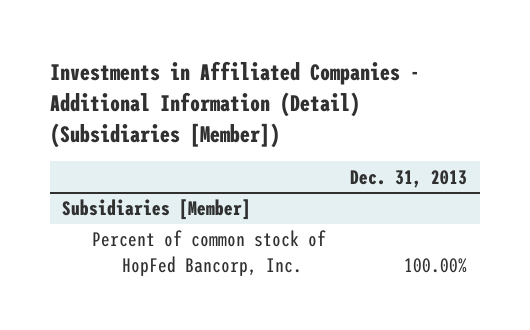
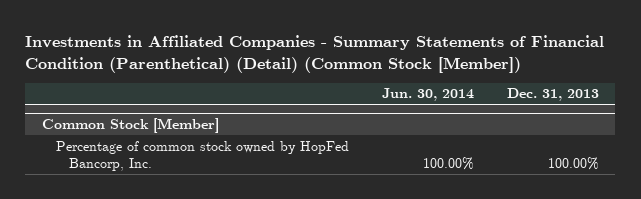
[49,61,420,148] Investments in Affiliated Companies - Additional Information (Detail) (Subsidiaries [Member]) -> [25,35,605,73] Investments in Affiliated Companies - Summary Statements of Financial Condition (Parenthetical) (Detail) (Common Stock [Member])
none -> [381,88,474,102] Jun. 30, 2014
[62,199,252,221] Subsidiaries [Member] -> none
none -> [42,118,220,134] Common Stock [Member]
[92,230,327,276] Percent of common stock of HopFed Bancorp, Inc. -> [55,140,349,171] Percentage of common stock owned by HopFed Bancorp, Inc.

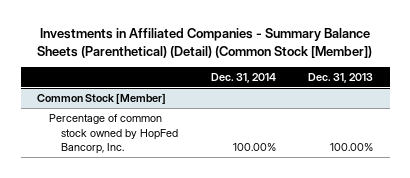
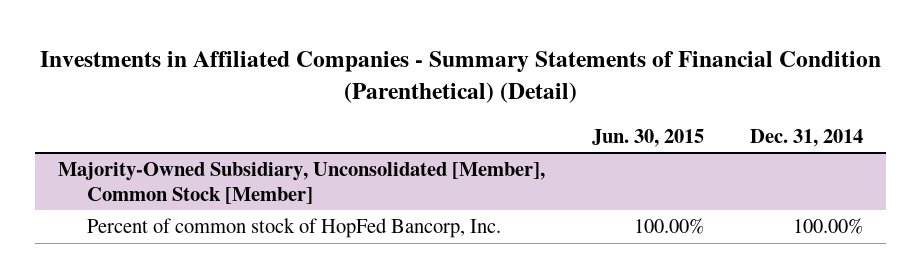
[37,28,373,58] Investments in Affiliated Companies - Summary Balance Sheets (Parenthetical) (Detail) (Common Stock [Member]) -> [39,51,881,103] Investments in Affiliated Companies - Summary Statements of Financial Condition (Parenthetical) (Detail)
[308,72,374,83] Dec. 31, 2013 -> none
none -> [591,128,704,147] Jun. 30, 2015
[37,93,167,105] Common Stock [Member] -> none
none -> [58,162,546,204] Majority-Owned Subsidiary, Unconsolidated [Member], Common Stock [Member]
[49,114,179,155] Percentage of common stock owned by HopFed Bancorp, Inc. -> [87,218,502,239] Percent of common stock of HopFed Bancorp, Inc.

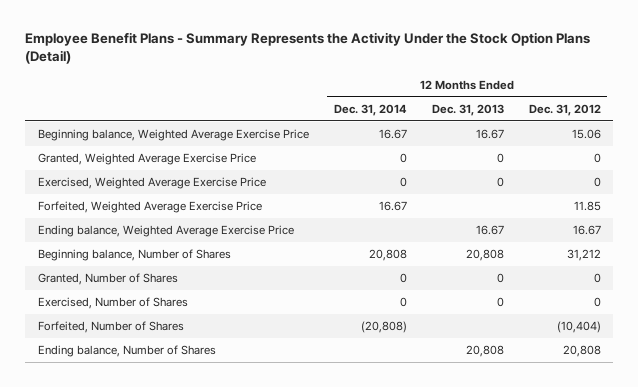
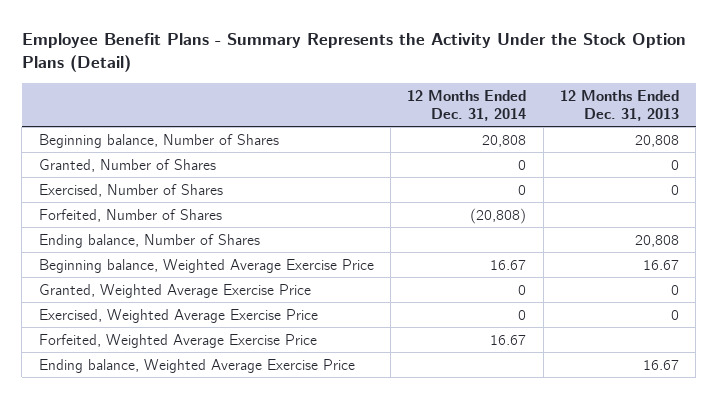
[528,103,601,116] Dec. 31, 2012 -> none
[37,129,309,142] Beginning balance, Weighted Average Exercise Price -> [38,258,374,273] Beginning balance, Weighted Average Exercise Price
[37,153,256,166] Granted, Weighted Average Exercise Price -> [38,283,311,298] Granted, Weighted Average Exercise Price
[37,177,266,190] Exercised, Weighted Average Exercise Price -> [38,308,318,323] Exercised, Weighted Average Exercise Price
[37,201,262,214] Forfeited, Weighted Average Exercise Price -> [38,333,317,348] Forfeited, Weighted Average Exercise Price
[37,225,294,238] Ending balance, Weighted Average Exercise Price -> [38,358,355,373] Ending balance, Weighted Average Exercise Price

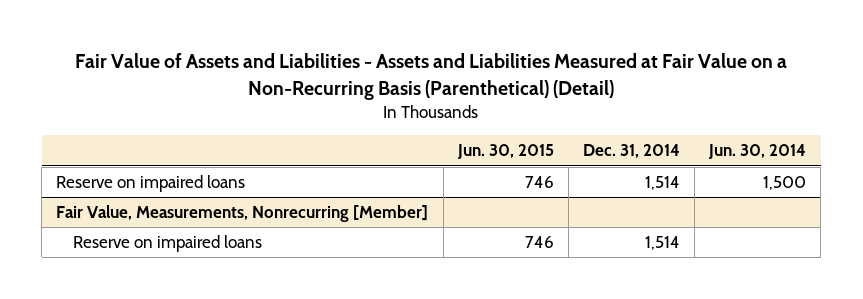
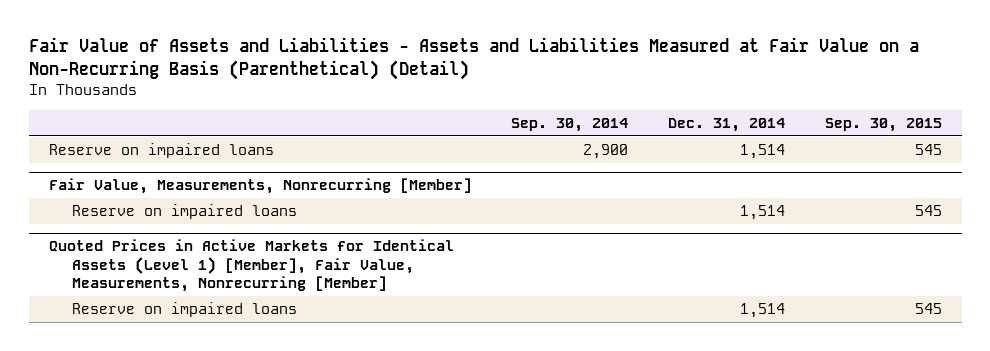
[456,144,554,160] Jun. 30, 2015 -> none
[708,144,807,160] Jun. 30, 2014 -> none
none -> [511,118,629,133] Sep. 30, 2014
none -> [824,118,942,133] Sep. 30, 2015
none -> [48,239,454,293] Quoted Prices in Active Markets for Identical Assets (Level 1) [Member], Fair Value, Measurements, Nonrecurring [Member]
none -> [71,302,297,318] Reserve on impaired loans

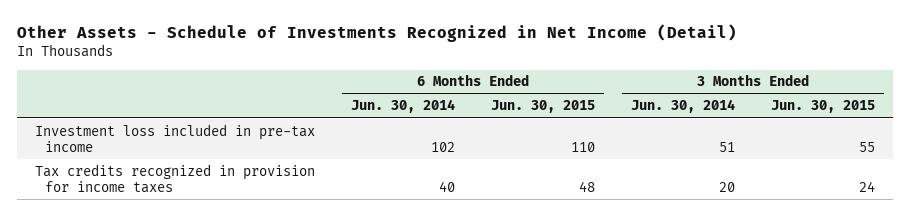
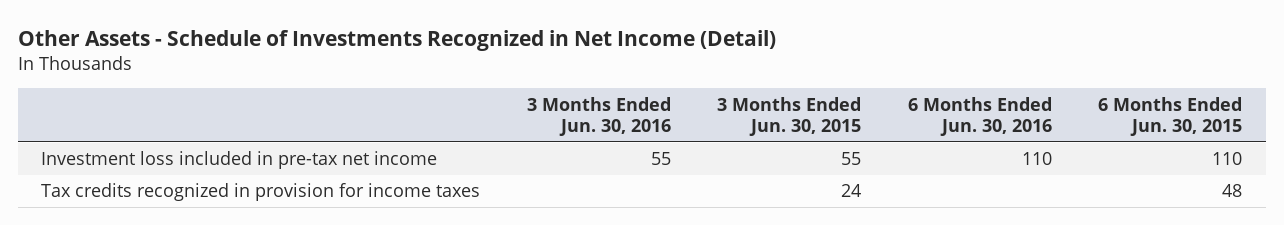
[350,99,455,114] Jun. 30, 2014 -> none
[631,99,736,114] Jun. 30, 2014 -> none
none -> [526,96,671,136] 3 Months Ended Jun. 30, 2016
none -> [907,96,1052,136] 6 Months Ended Jun. 30, 2016
[34,123,315,152] Investment loss included in pre-tax income -> [41,151,438,170] Investment loss included in pre-tax net income

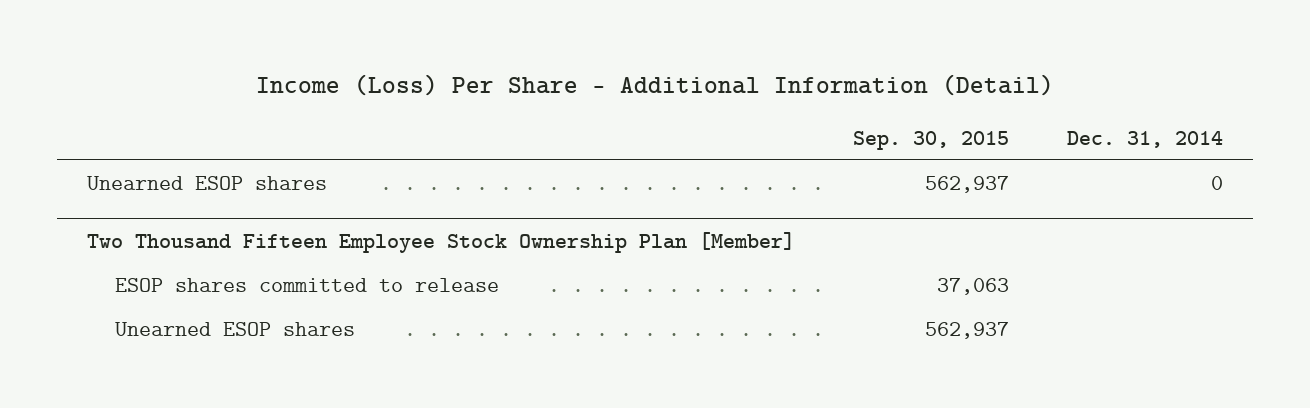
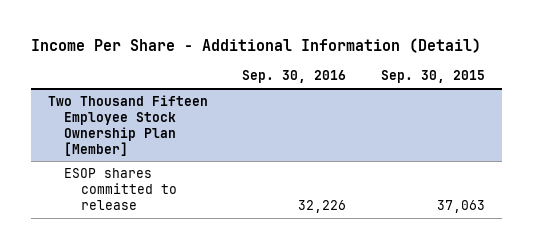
[255,73,1054,96] Income (Loss) Per Share - Additional Information (Detail) -> [31,37,482,53] Income Per Share - Additional Information (Detail)
[1067,130,1224,148] Dec. 31, 2014 -> none
none -> [242,70,347,84] Sep. 30, 2016
[86,176,327,191] Unearned ESOP shares -> none
[114,322,355,337] Unearned ESOP shares -> none

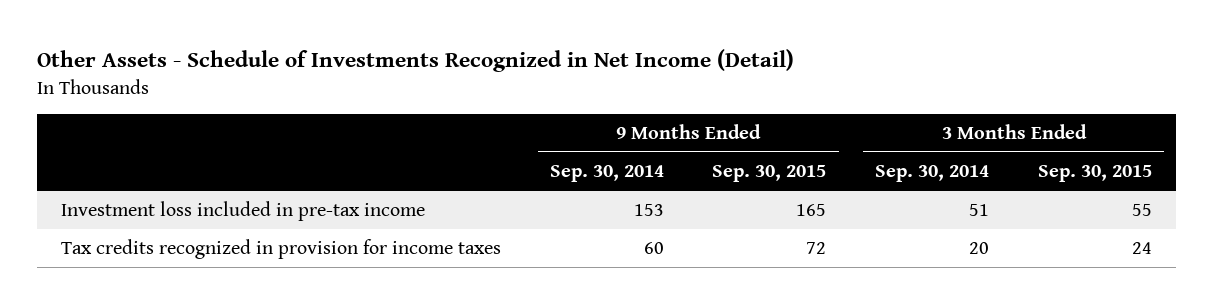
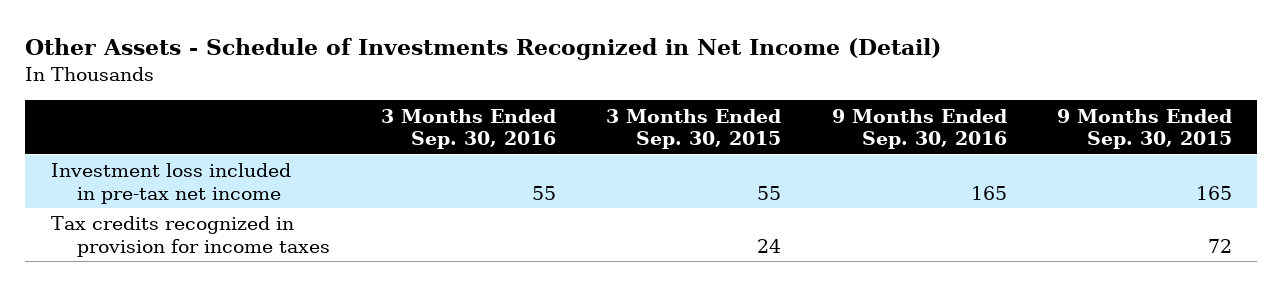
[549,165,664,183] Sep. 30, 2014 -> none
[875,165,990,183] Sep. 30, 2014 -> none
none -> [380,108,556,150] 3 Months Ended Sep. 30, 2016
none -> [831,108,1007,150] 9 Months Ended Sep. 30, 2016
[61,201,426,222] Investment loss included in pre-tax income -> [50,163,291,204] Investment loss included in pre-tax net income

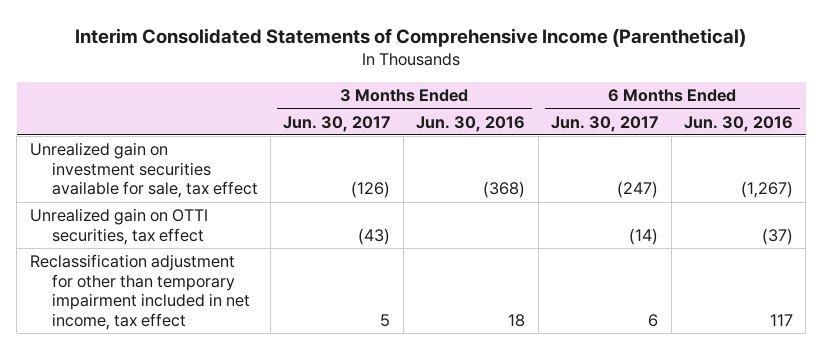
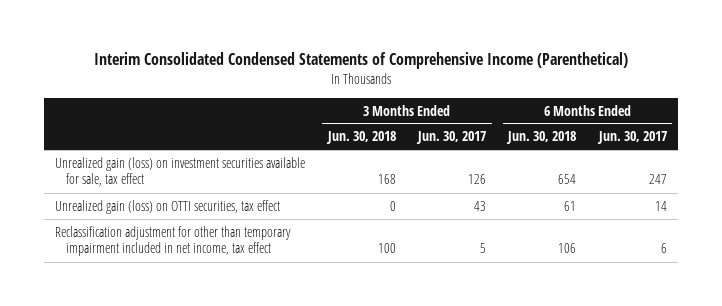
[75,27,747,47] Interim Consolidated Statements of Comprehensive Income (Parenthetical) -> [93,52,628,70] Interim Consolidated Condensed Statements of Comprehensive Income (Parenthetical)
[416,115,526,132] Jun. 30, 2016 -> none
[684,115,794,132] Jun. 30, 2016 -> none
none -> [325,131,396,145] Jun. 30, 2018
none -> [506,131,577,145] Jun. 30, 2018
[29,142,258,199] Unrealized gain on investment securities available for sale, tax effect -> [55,156,306,187] Unrealized gain (loss) on investment securities available for sale, tax effect
[351,181,391,199] (126) -> [467,174,486,185] 126
[617,181,659,199] (247) -> [648,174,667,185] 247
[29,208,208,245] Unrealized gain on OTTI securities, tax effect -> [55,199,281,214] Unrealized gain (loss) on OTTI securities, tax effect
[358,227,391,245] (43) -> [473,200,486,211] 43
[629,227,659,245] (14) -> [654,200,667,211] 14

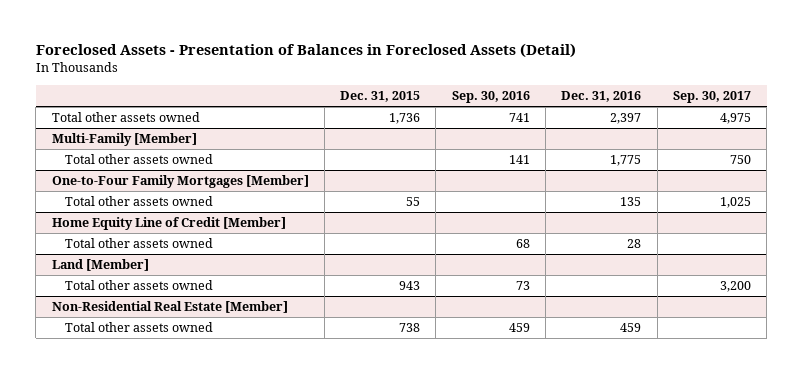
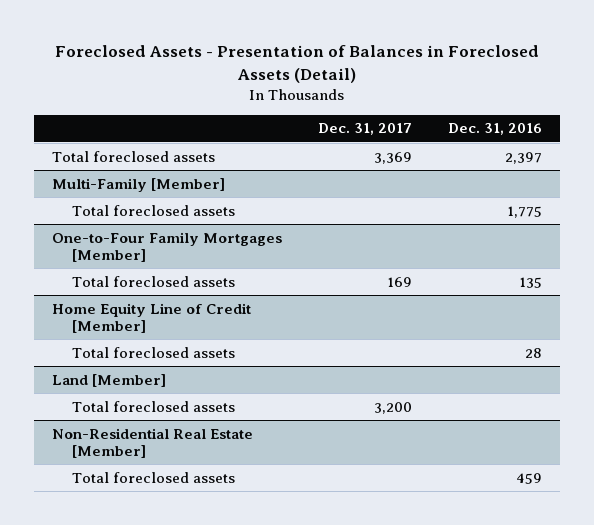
[340,91,421,103] Dec. 31, 2015 -> none
[451,91,530,104] Sep. 30, 2016 -> none
[672,91,751,104] Sep. 30, 2017 -> none
none -> [317,123,412,136] Dec. 31, 2017
[51,112,200,123] Total other assets owned -> [51,150,215,162] Total foreclosed assets
[65,154,214,165] Total other assets owned -> [71,204,235,216] Total foreclosed assets
[65,196,214,207] Total other assets owned -> [71,275,235,287] Total foreclosed assets
[65,238,214,249] Total other assets owned -> [71,346,235,358] Total foreclosed assets
[65,280,214,291] Total other assets owned -> [71,400,235,412] Total foreclosed assets
[65,322,214,333] Total other assets owned -> [71,471,235,483] Total foreclosed assets

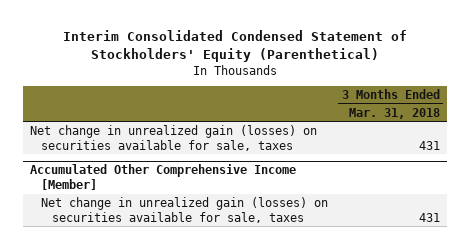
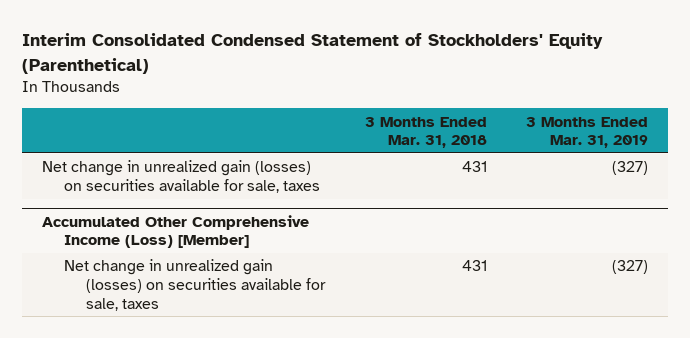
none -> [526,116,649,149] 3 Months Ended Mar. 31, 2019
[30,164,297,190] Accumulated Other Comprehensive Income [Member] -> [41,214,309,249] Accumulated Other Comprehensive Income (Loss) [Member]

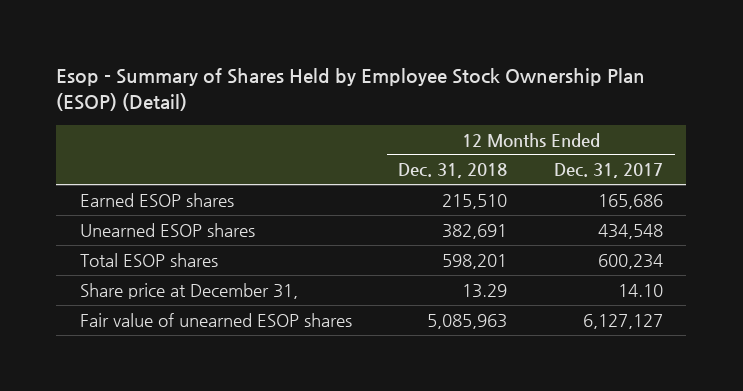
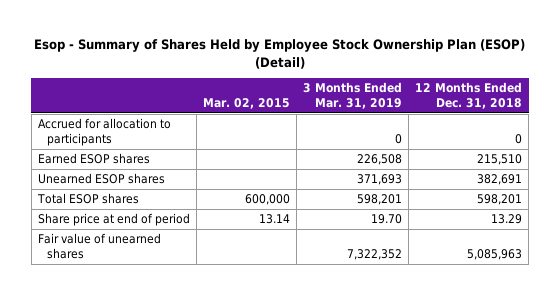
[554,163,664,179] Dec. 31, 2017 -> none
none -> [202,97,290,109] Mar. 02, 2015
none -> [302,82,402,109] 3 Months Ended Mar. 31, 2019
none -> [37,118,171,146] Accrued for allocation to participants
[79,282,298,299] Share price at December 31, -> [37,213,190,227] Share price at end of period
[79,312,352,327] Fair value of unearned ESOP shares -> [37,233,161,259] Fair value of unearned shares

